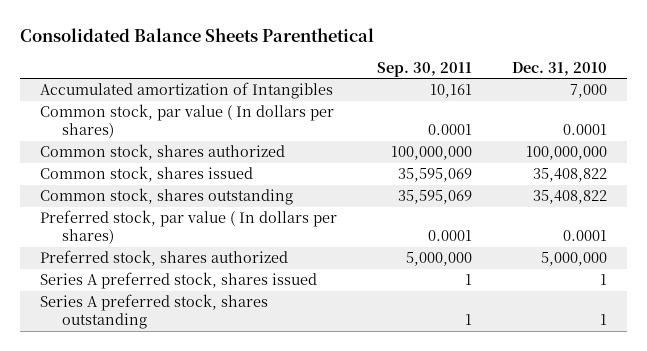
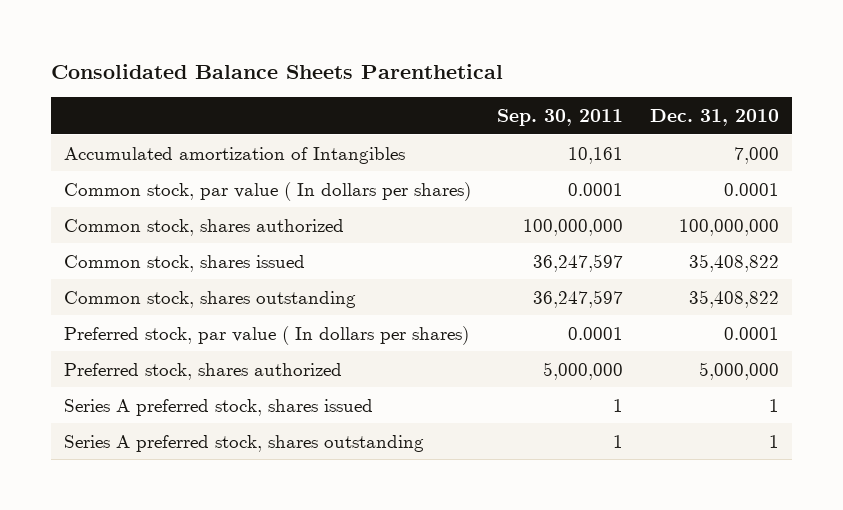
[398,168,473,183] 35,595,069 -> [533,253,624,272] 36,247,597
[398,190,473,205] 35,595,069 -> [533,289,624,308] 36,247,597

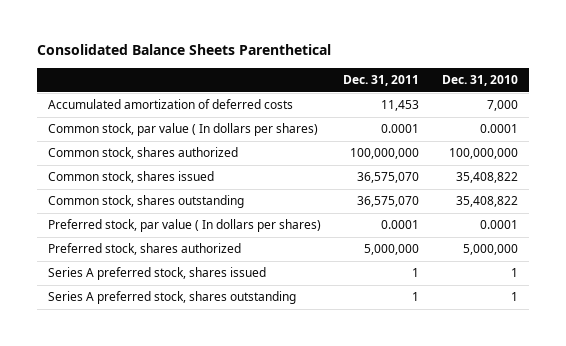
[497,108,624,126] Sep. 30, 2011 -> none
none -> [343,74,420,86] Dec. 31, 2011
[63,146,405,164] Accumulated amortization of Intangibles -> [47,99,293,110] Accumulated amortization of deferred costs

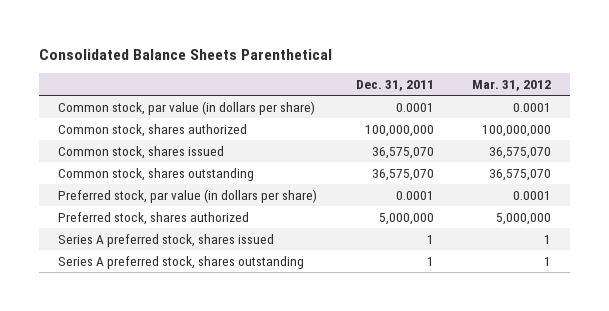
[441,74,518,86] Dec. 31, 2010 -> none
none -> [471,80,551,92] Mar. 31, 2012
[47,99,293,110] Accumulated amortization of deferred costs -> none
[47,123,318,137] Common stock, par value ( In dollars per shares) -> [58,100,316,115] Common stock, par value (in dollars per share)
[47,219,321,233] Preferred stock, par value ( In dollars per shares) -> [58,188,318,203] Preferred stock, par value (in dollars per share)

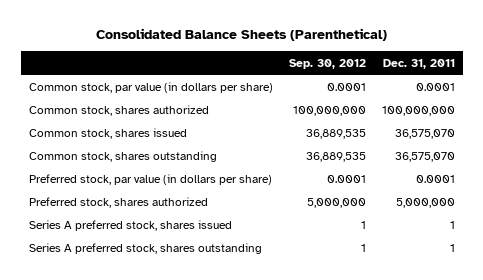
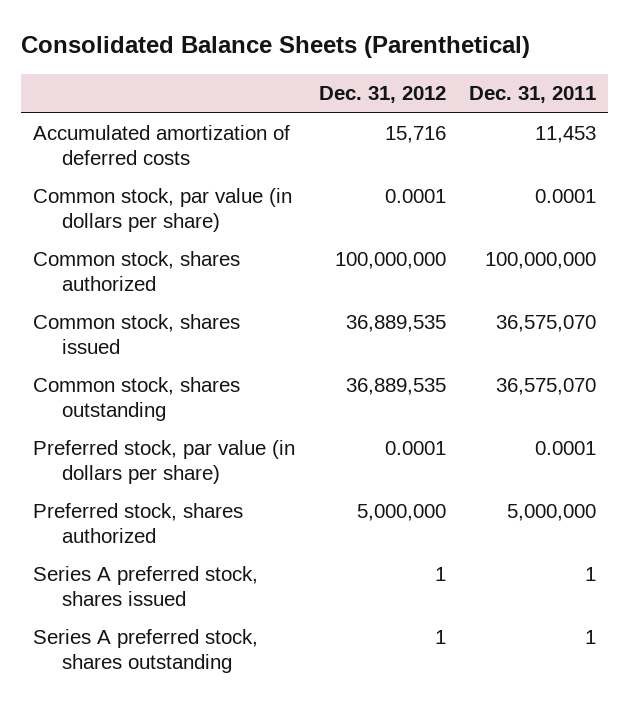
[288,59,366,70] Sep. 30, 2012 -> none
none -> [318,86,446,104] Dec. 31, 2012
none -> [33,125,291,166] Accumulated amortization of deferred costs

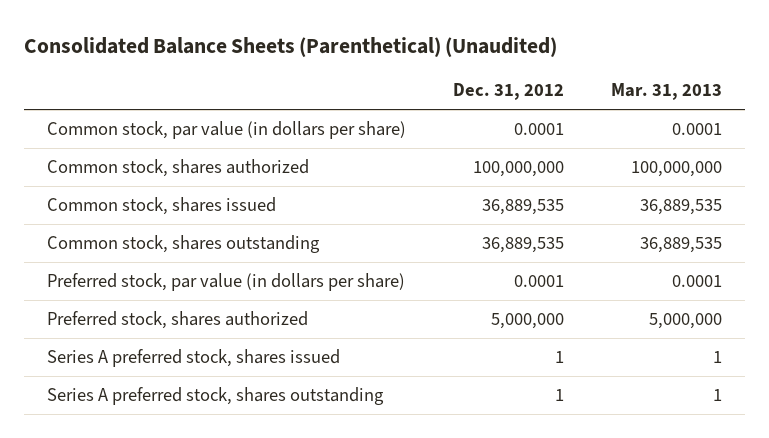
[21,36,531,59] Consolidated Balance Sheets (Parenthetical) -> [23,36,557,57] Consolidated Balance Sheets (Parenthetical) (Unaudited)
[469,86,597,104] Dec. 31, 2011 -> none
none -> [610,83,722,101] Mar. 31, 2013
[33,125,291,166] Accumulated amortization of deferred costs -> none

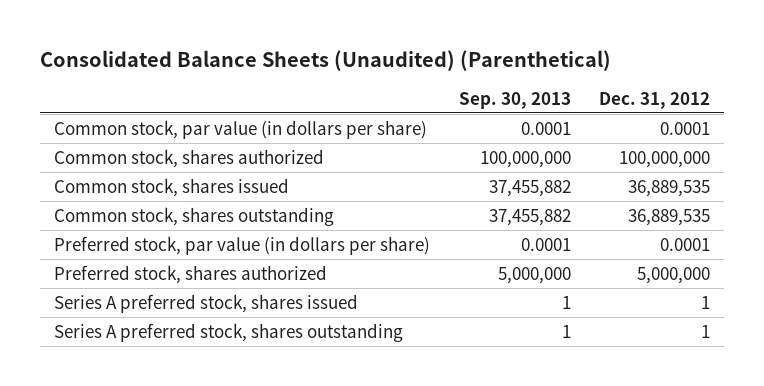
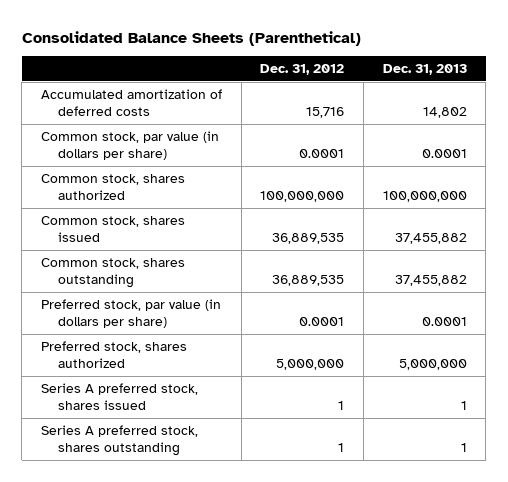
[39,49,611,71] Consolidated Balance Sheets (Unaudited) (Parenthetical) -> [21,30,361,46] Consolidated Balance Sheets (Parenthetical)
[458,91,571,109] Sep. 30, 2013 -> none
none -> [382,64,467,76] Dec. 31, 2013
none -> [40,88,222,117] Accumulated amortization of deferred costs

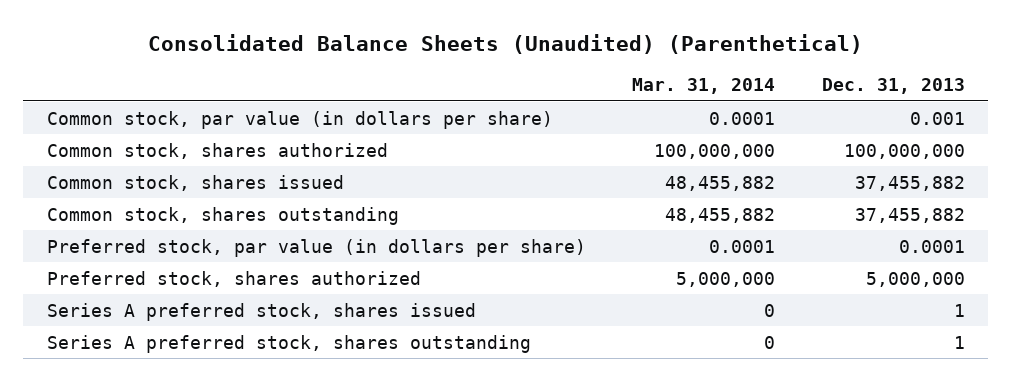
[21,30,361,46] Consolidated Balance Sheets (Parenthetical) -> [147,33,863,54] Consolidated Balance Sheets (Unaudited) (Parenthetical)
[260,64,345,76] Dec. 31, 2012 -> none
none -> [632,78,776,95] Mar. 31, 2014
[40,88,222,117] Accumulated amortization of deferred costs -> none
[421,149,467,159] 0.0001 -> [909,111,965,125] 0.001

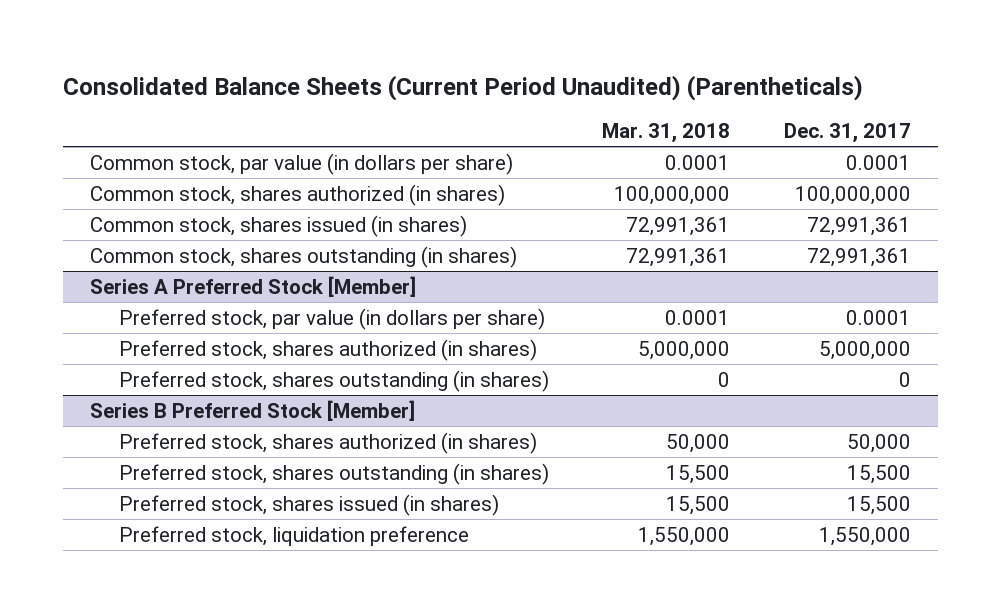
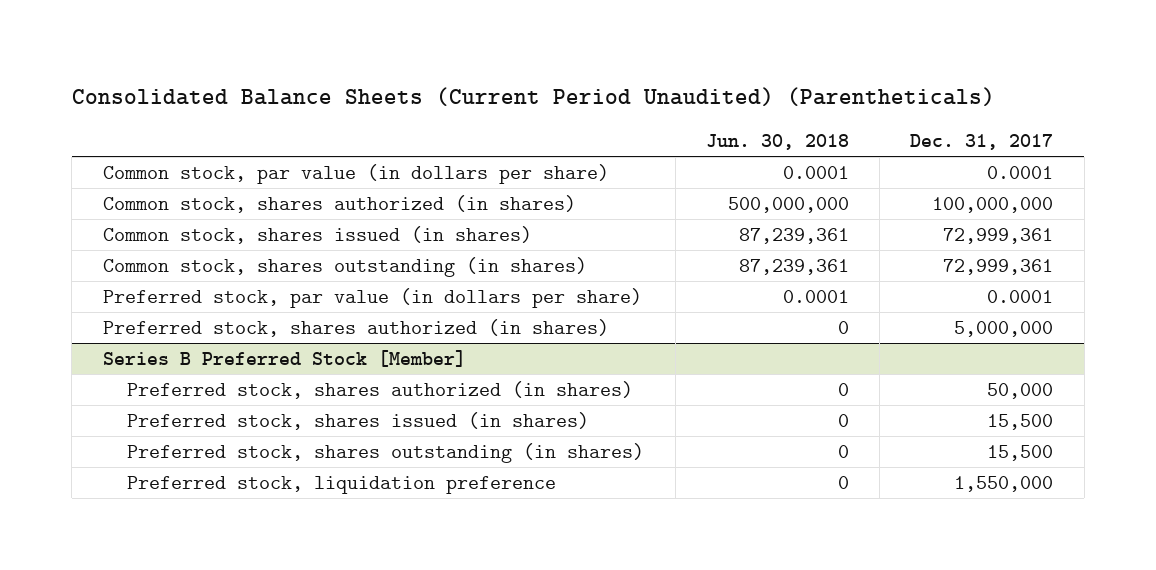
[602,123,731,144] Mar. 31, 2018 -> none
none -> [705,134,849,151] Jun. 30, 2018
[89,275,416,297] Series A Preferred Stock [Member] -> none
[807,216,912,236] 72,991,361 -> [943,227,1054,244] 72,999,361
[807,247,912,267] 72,991,361 -> [943,258,1054,275] 72,999,361
[118,369,549,392] Preferred stock, shares outstanding (in shares) -> none
[118,462,549,485] Preferred stock, shares outstanding (in shares) -> [127,442,645,463] Preferred stock, shares outstanding (in shares)

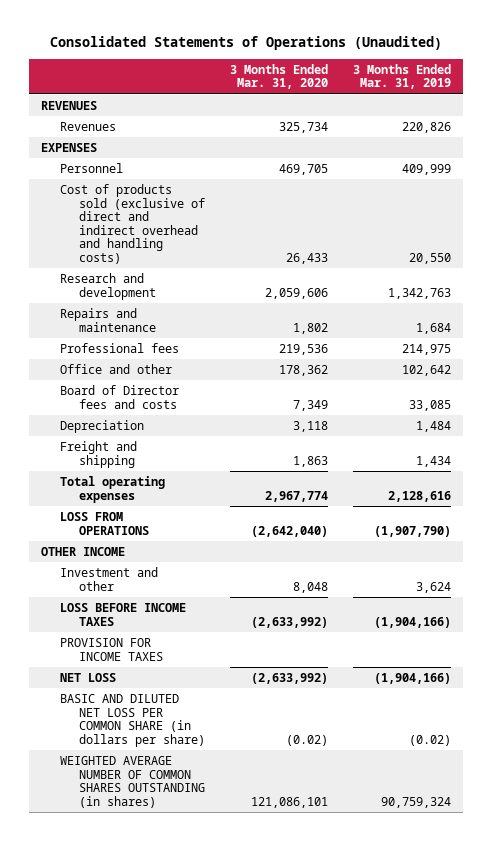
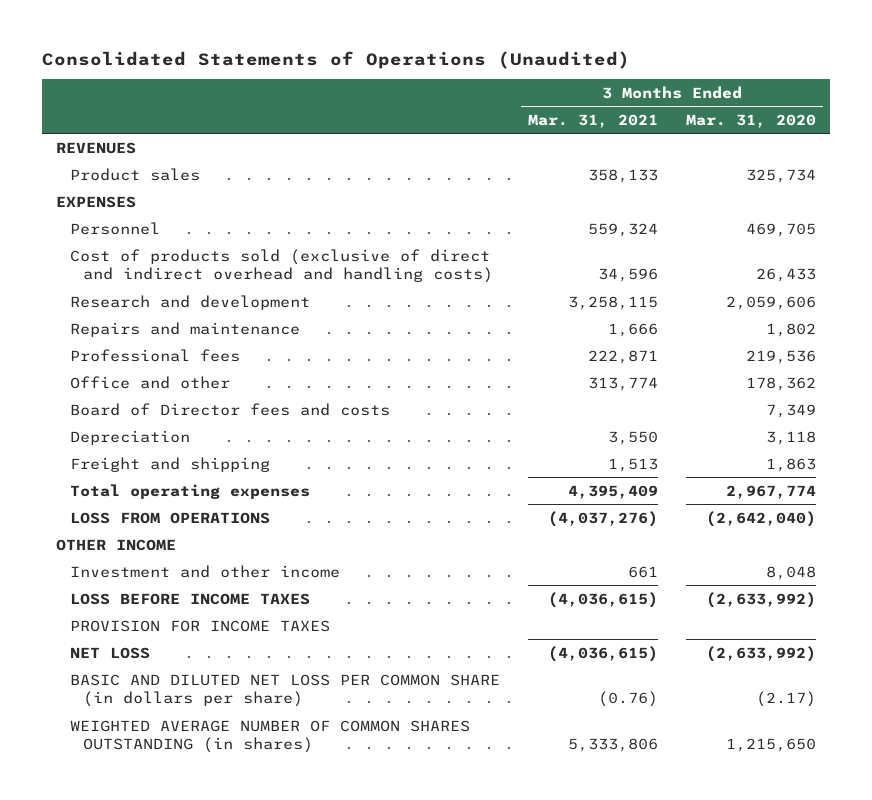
[352,63,451,90] 3 Months Ended Mar. 31, 2019 -> none
none -> [527,113,658,128] Mar. 31, 2021
[60,121,117,131] Revenues -> [69,167,200,181] Product sales
[60,566,159,591] Investment and other -> [69,564,340,578] Investment and other income
[285,734,328,746] (0.02) -> [755,691,816,708] (2.17)
[250,796,328,808] 121,086,101 -> [725,738,816,753] 1,215,650

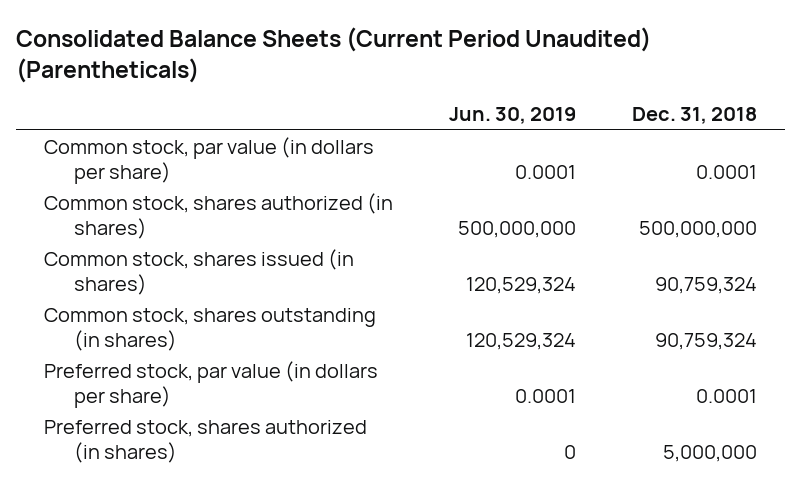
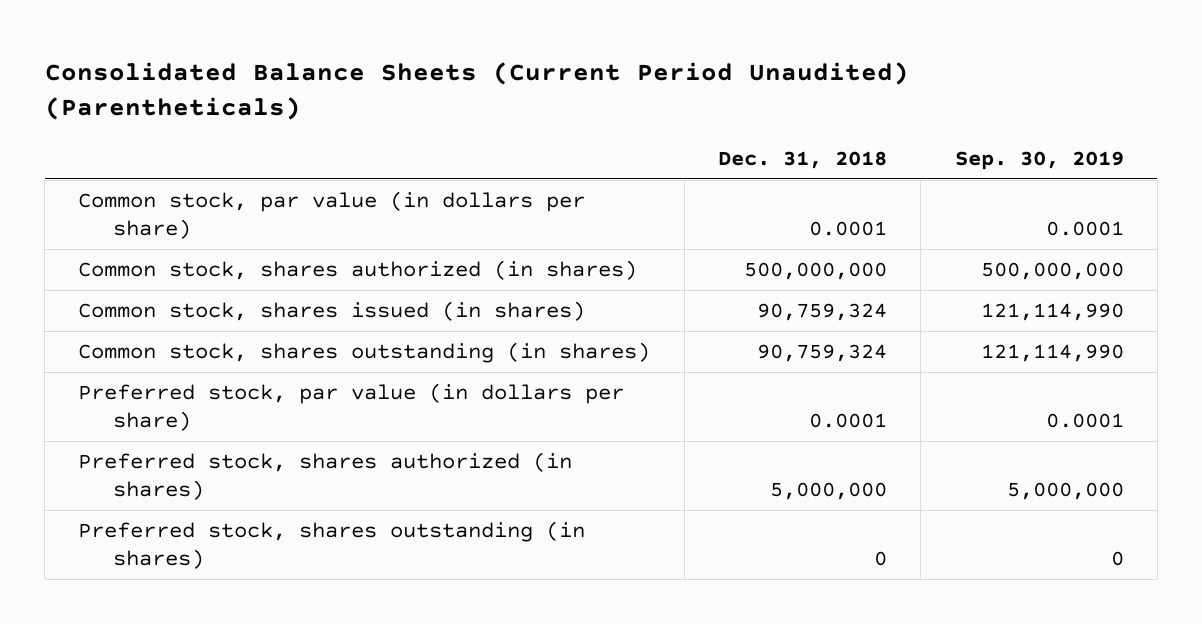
[449,107,577,125] Jun. 30, 2019 -> none
none -> [954,150,1124,170] Sep. 30, 2019
none -> [78,521,586,570] Preferred stock, shares outstanding (in shares)

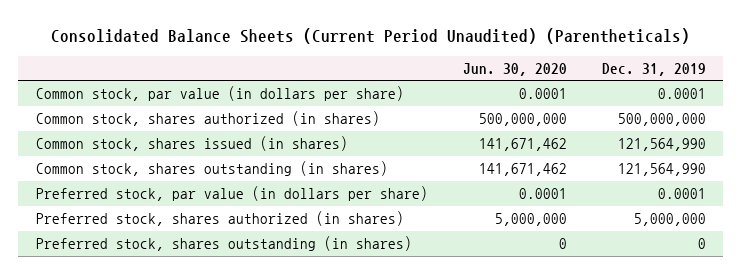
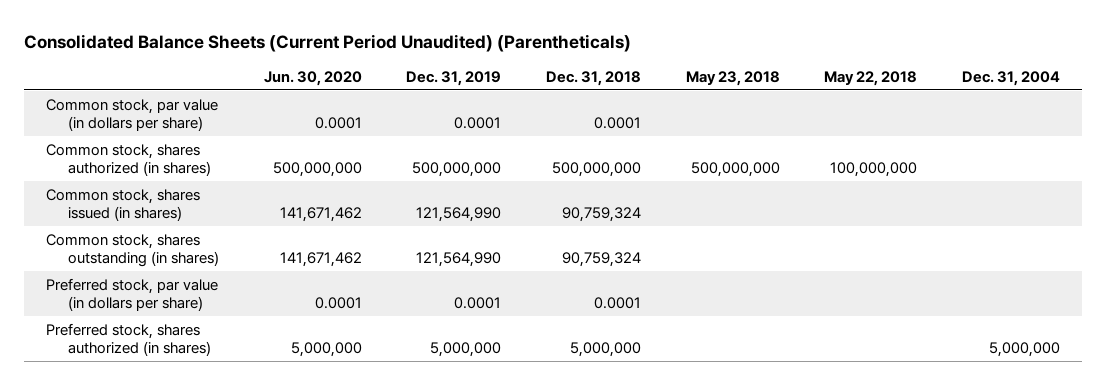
none -> [545,70,641,86] Dec. 31, 2018
none -> [685,70,780,86] May 23, 2018
none -> [824,70,918,86] May 22, 2018
none -> [961,70,1060,86] Dec. 31, 2004
[35,235,412,251] Preferred stock, shares outstanding (in shares) -> none

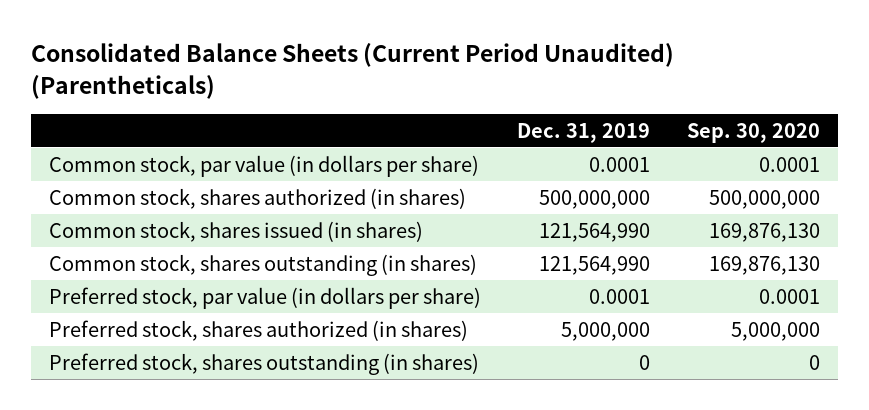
[263,70,362,86] Jun. 30, 2020 -> none
[545,70,641,86] Dec. 31, 2018 -> none
[685,70,780,86] May 23, 2018 -> none
[824,70,918,86] May 22, 2018 -> none
[961,70,1060,86] Dec. 31, 2004 -> none
none -> [686,122,820,143] Sep. 30, 2020
none -> [49,352,480,375] Preferred stock, shares outstanding (in shares)

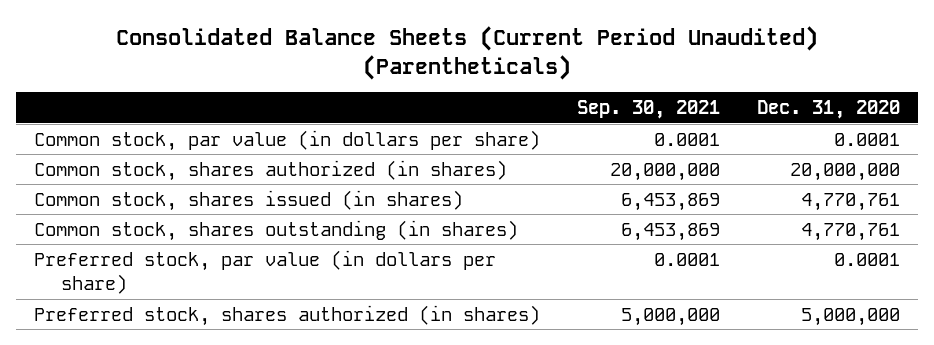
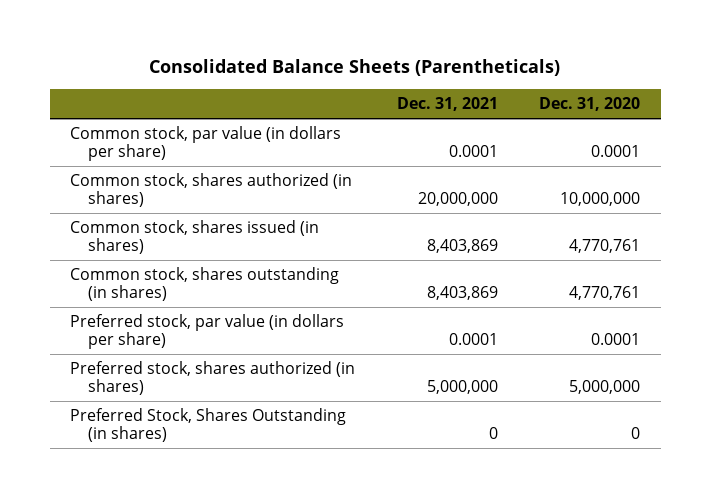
[115,25,818,80] Consolidated Balance Sheets (Current Period Unaudited) (Parentheticals) -> [149,59,561,77] Consolidated Balance Sheets (Parentheticals)
[576,99,720,119] Sep. 30, 2021 -> none
none -> [396,96,498,111] Dec. 31, 2021
[789,162,900,181] 20,000,000 -> [560,192,641,207] 10,000,000
none -> [70,408,347,443] Preferred Stock, Shares Outstanding (in shares)

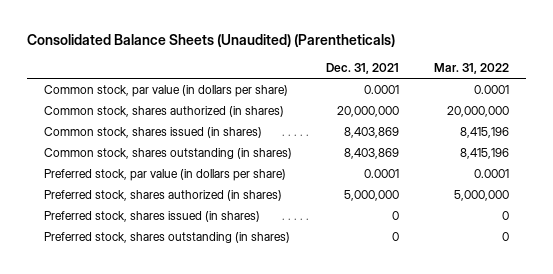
[149,59,561,77] Consolidated Balance Sheets (Parentheticals) -> [26,34,395,48] Consolidated Balance Sheets (Unaudited) (Parentheticals)
[539,96,641,111] Dec. 31, 2020 -> none
none -> [434,63,510,75] Mar. 31, 2022
none -> [43,210,260,222] Preferred stock, shares issued (in shares)
[70,408,347,443] Preferred Stock, Shares Outstanding (in shares) -> [43,231,290,243] Preferred stock, shares outstanding (in shares)

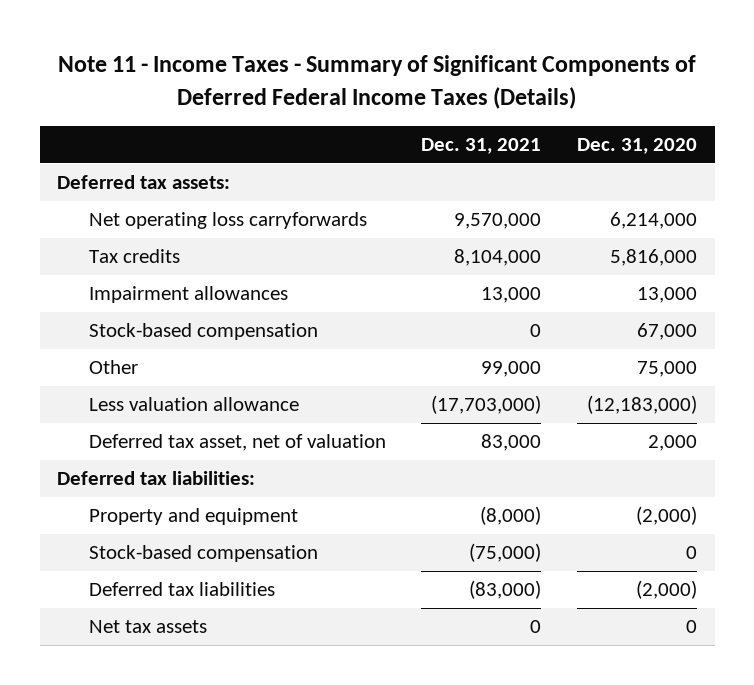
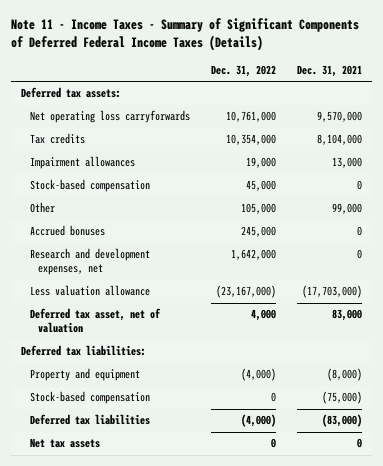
[576,138,697,155] Dec. 31, 2020 -> none
none -> [210,64,276,77] Dec. 31, 2022
none -> [29,225,105,237] Accrued bonuses
none -> [29,248,150,276] Research and development expenses, net

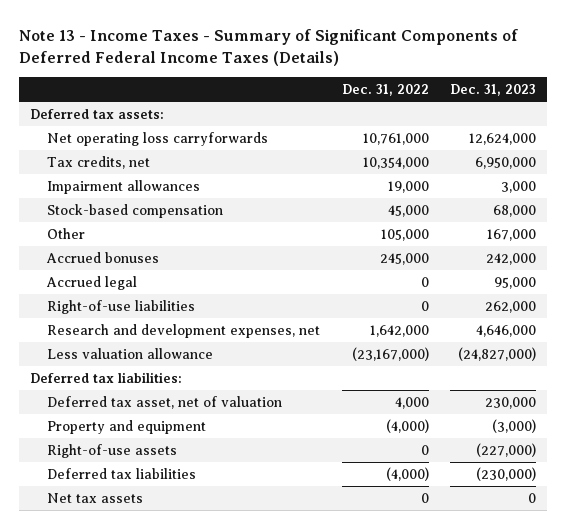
[10,17,359,51] Note 11 - Income Taxes - Summary of Significant Components of Deferred Federal Income Taxes (Details) -> [19,29,519,66] Note 13 - Income Taxes - Summary of Significant Components of Deferred Federal Income Taxes (Details)
[296,64,362,77] Dec. 31, 2021 -> none
none -> [450,83,537,96] Dec. 31, 2023
[29,133,85,145] Tax credits -> [47,156,151,170] Tax credits, net
none -> [46,276,138,291] Accrued legal
none -> [47,300,196,315] Right-of-use liabilities
[29,308,161,334] Deferred tax asset, net of valuation -> [47,396,283,410] Deferred tax asset, net of valuation
[29,391,150,405] Stock-based compensation -> none
none -> [47,444,178,459] Right-of-use assets

